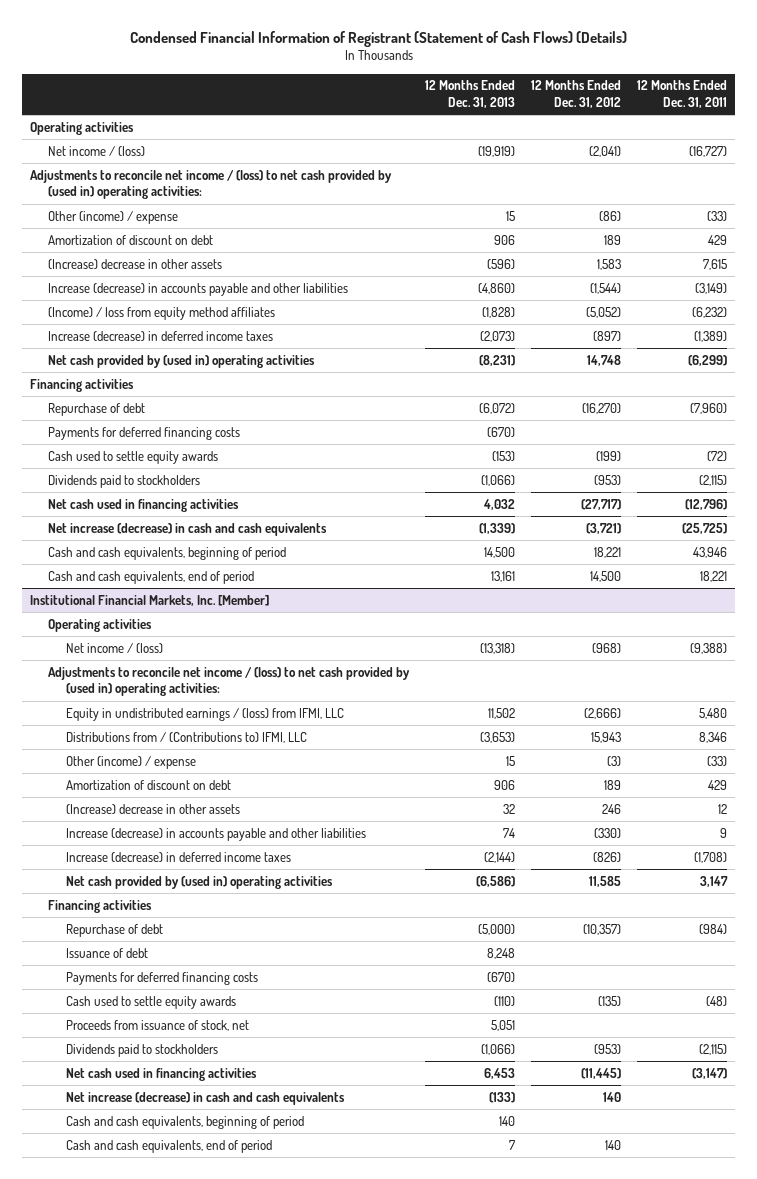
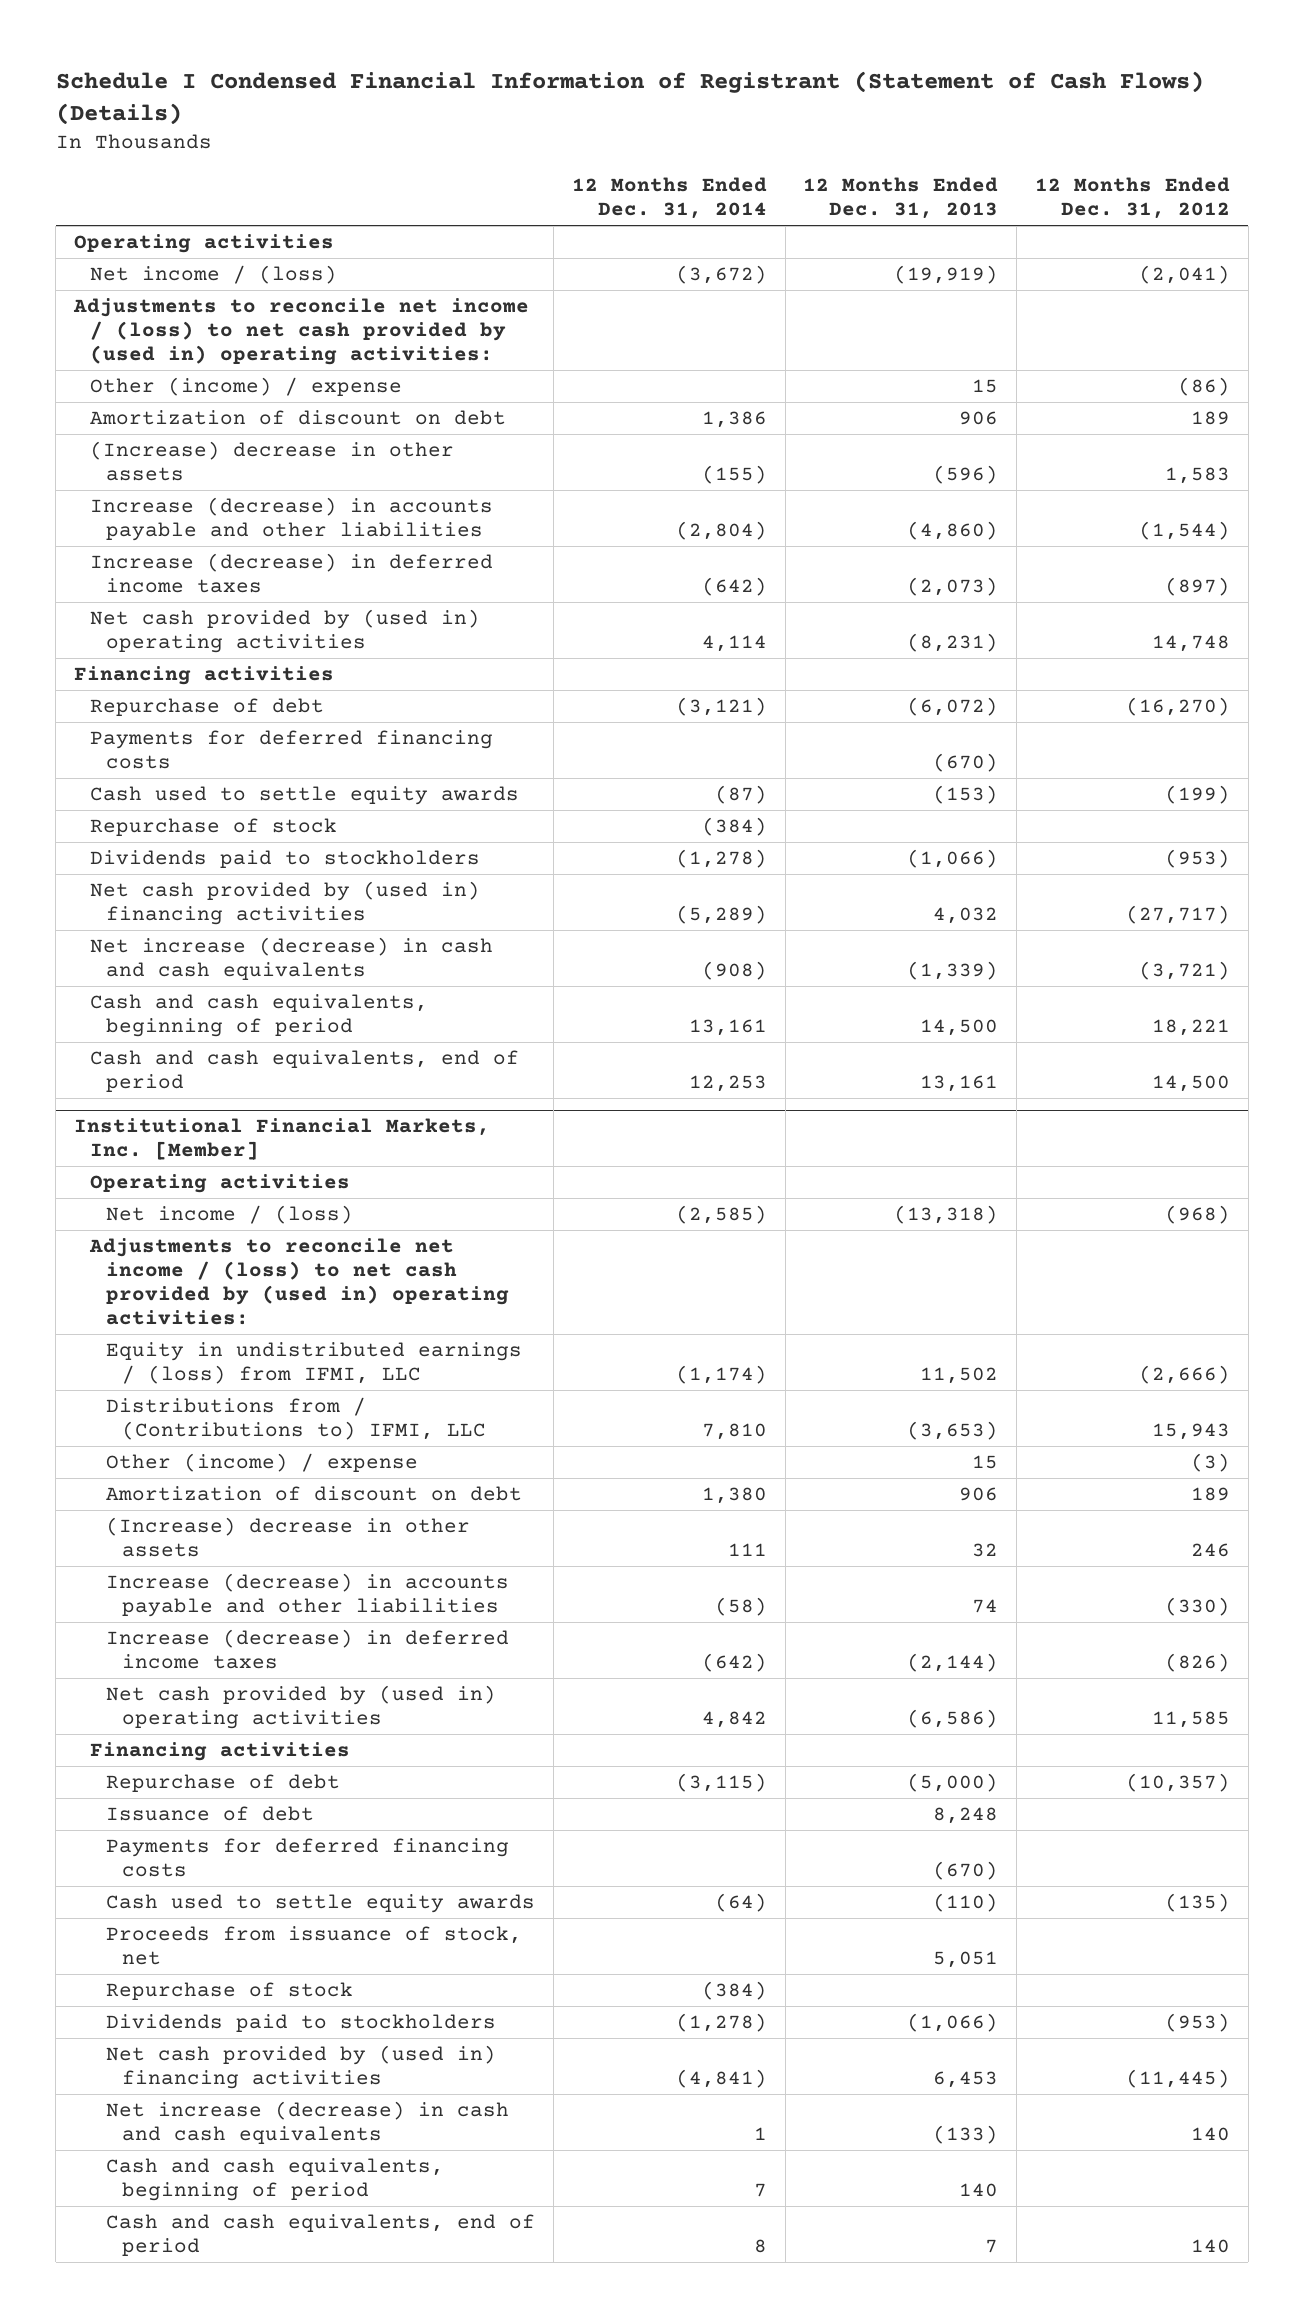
[129,30,627,47] Condensed Financial Information of Registrant (Statement of Cash Flows) (Details) -> [55,70,1204,126] Schedule I Condensed Financial Information of Registrant (Statement of Cash Flows) (Details)
[636,80,727,108] 12 Months Ended Dec. 31, 2011 -> none
none -> [571,177,767,220] 12 Months Ended Dec. 31, 2014
[48,306,276,320] (Income) / loss from equity method affiliates -> none
none -> [89,817,337,836] Repurchase of stock
[48,498,240,512] Net cash used in financing activities -> [89,880,480,926] Net cash provided by (used in) financing activities
none -> [106,1981,354,2000] Repurchase of stock
[66,1067,258,1081] Net cash used in financing activities -> [106,2044,497,2090] Net cash provided by (used in) financing activities

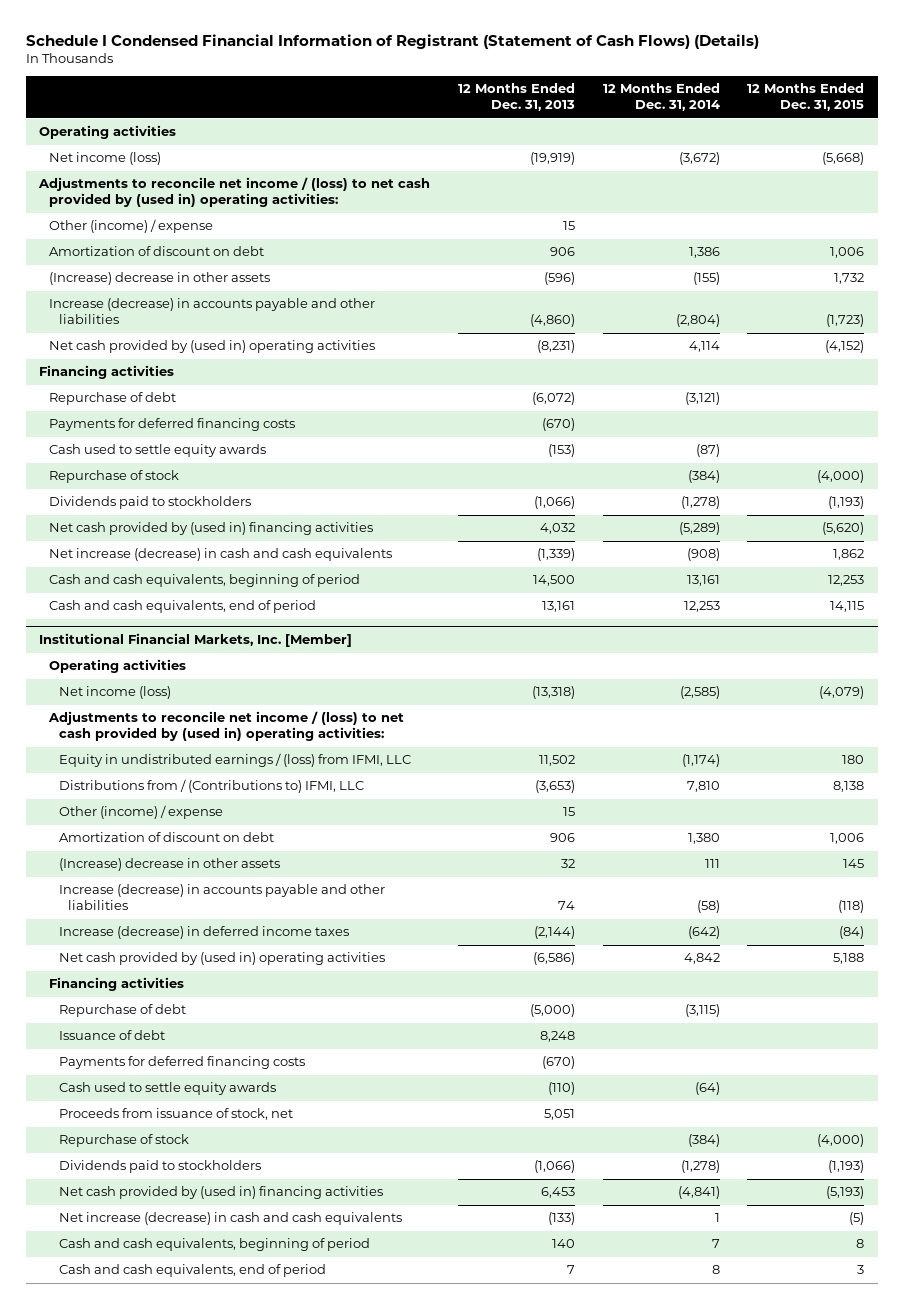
[1035,177,1231,220] 12 Months Ended Dec. 31, 2012 -> none
none -> [747,83,865,112] 12 Months Ended Dec. 31, 2015
[89,264,337,284] Net income / (loss) -> [48,152,161,166] Net income (loss)
[89,552,493,594] Increase (decrease) in deferred income taxes -> none
[106,1204,354,1224] Net income / (loss) -> [58,686,171,700] Net income (loss)

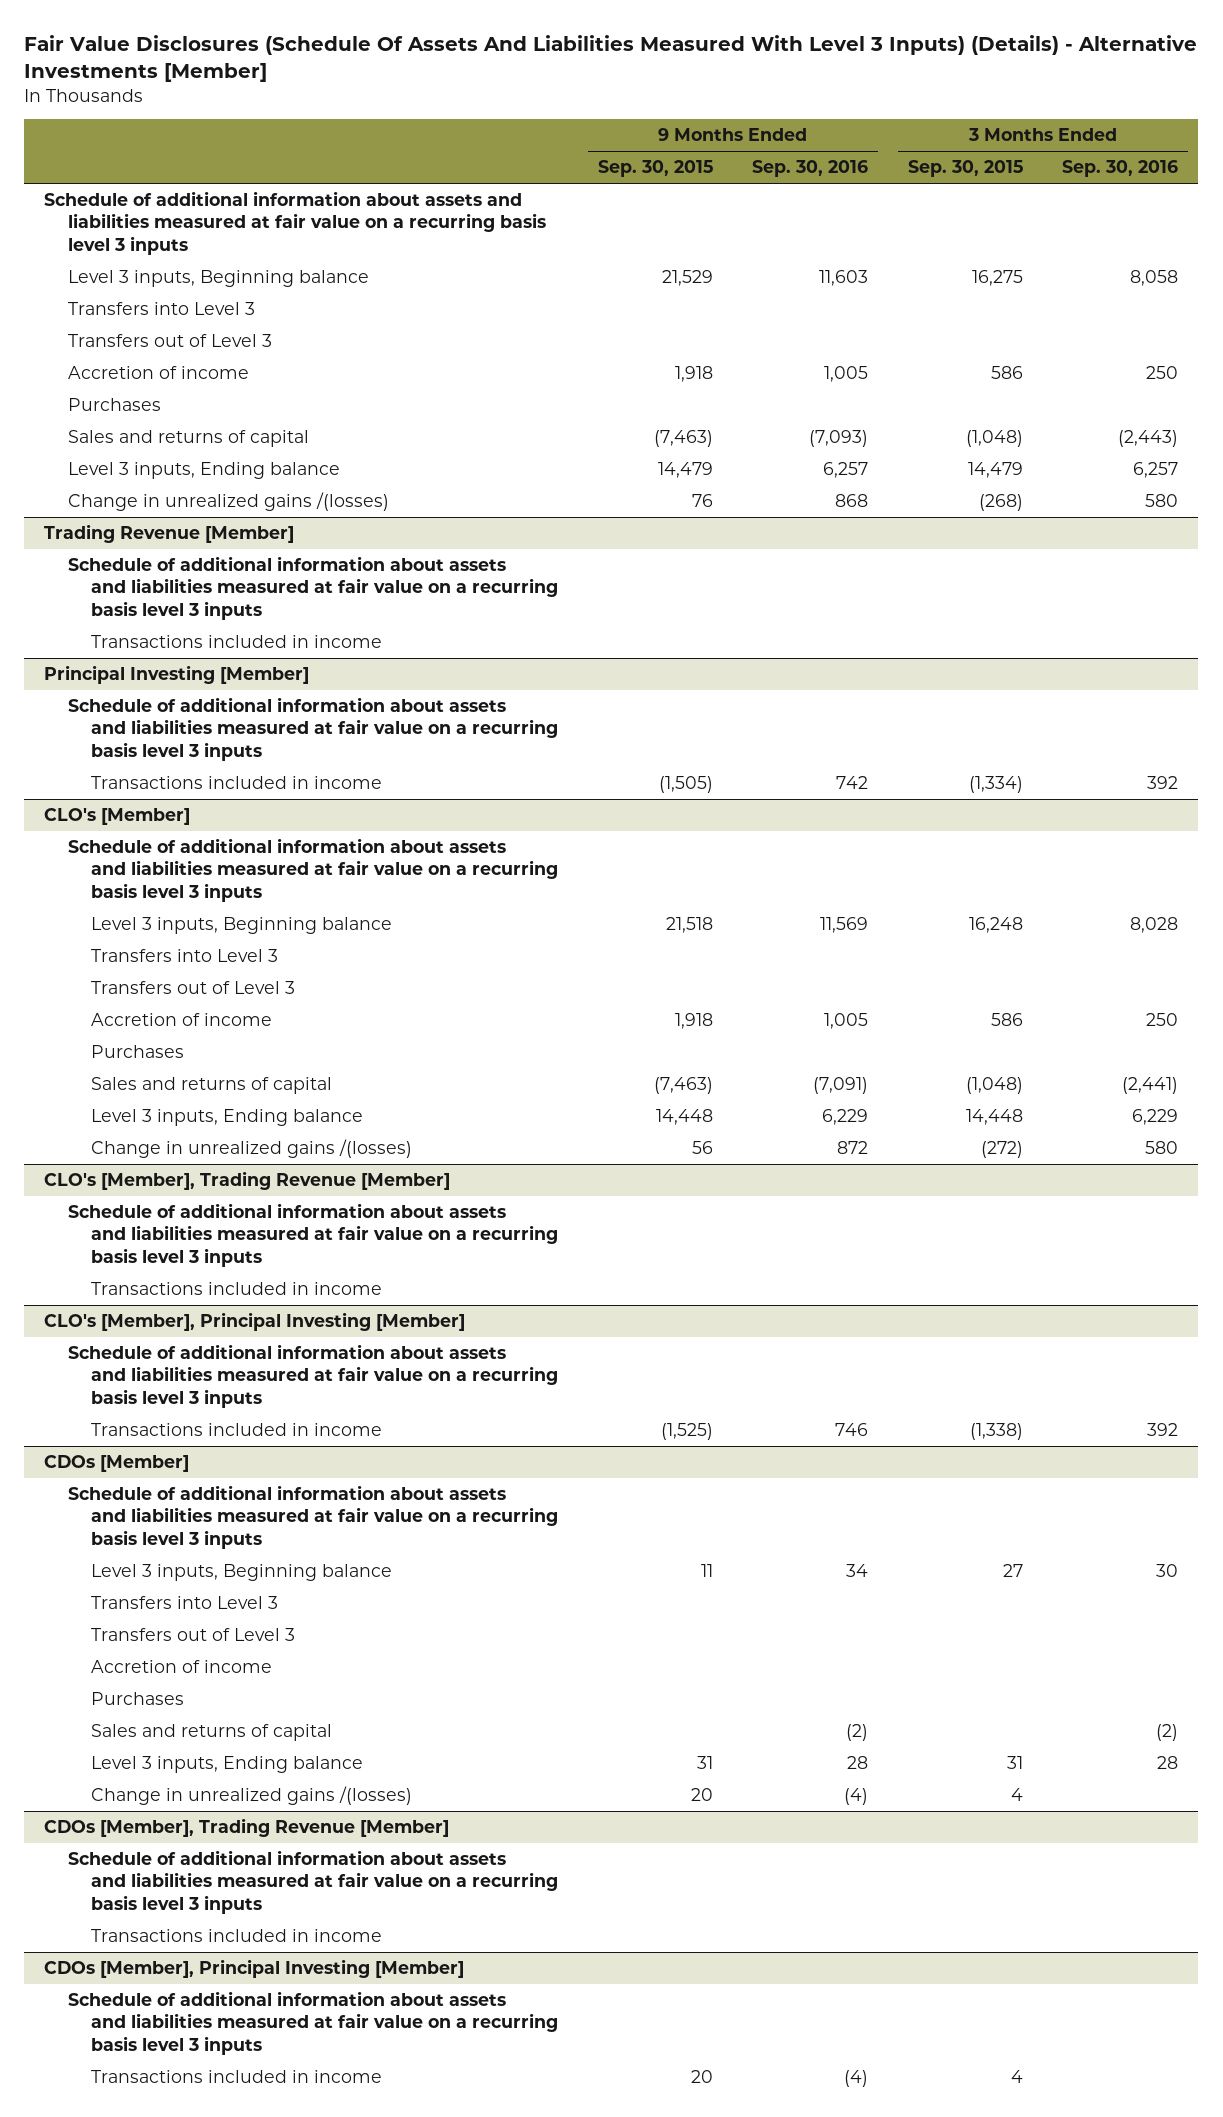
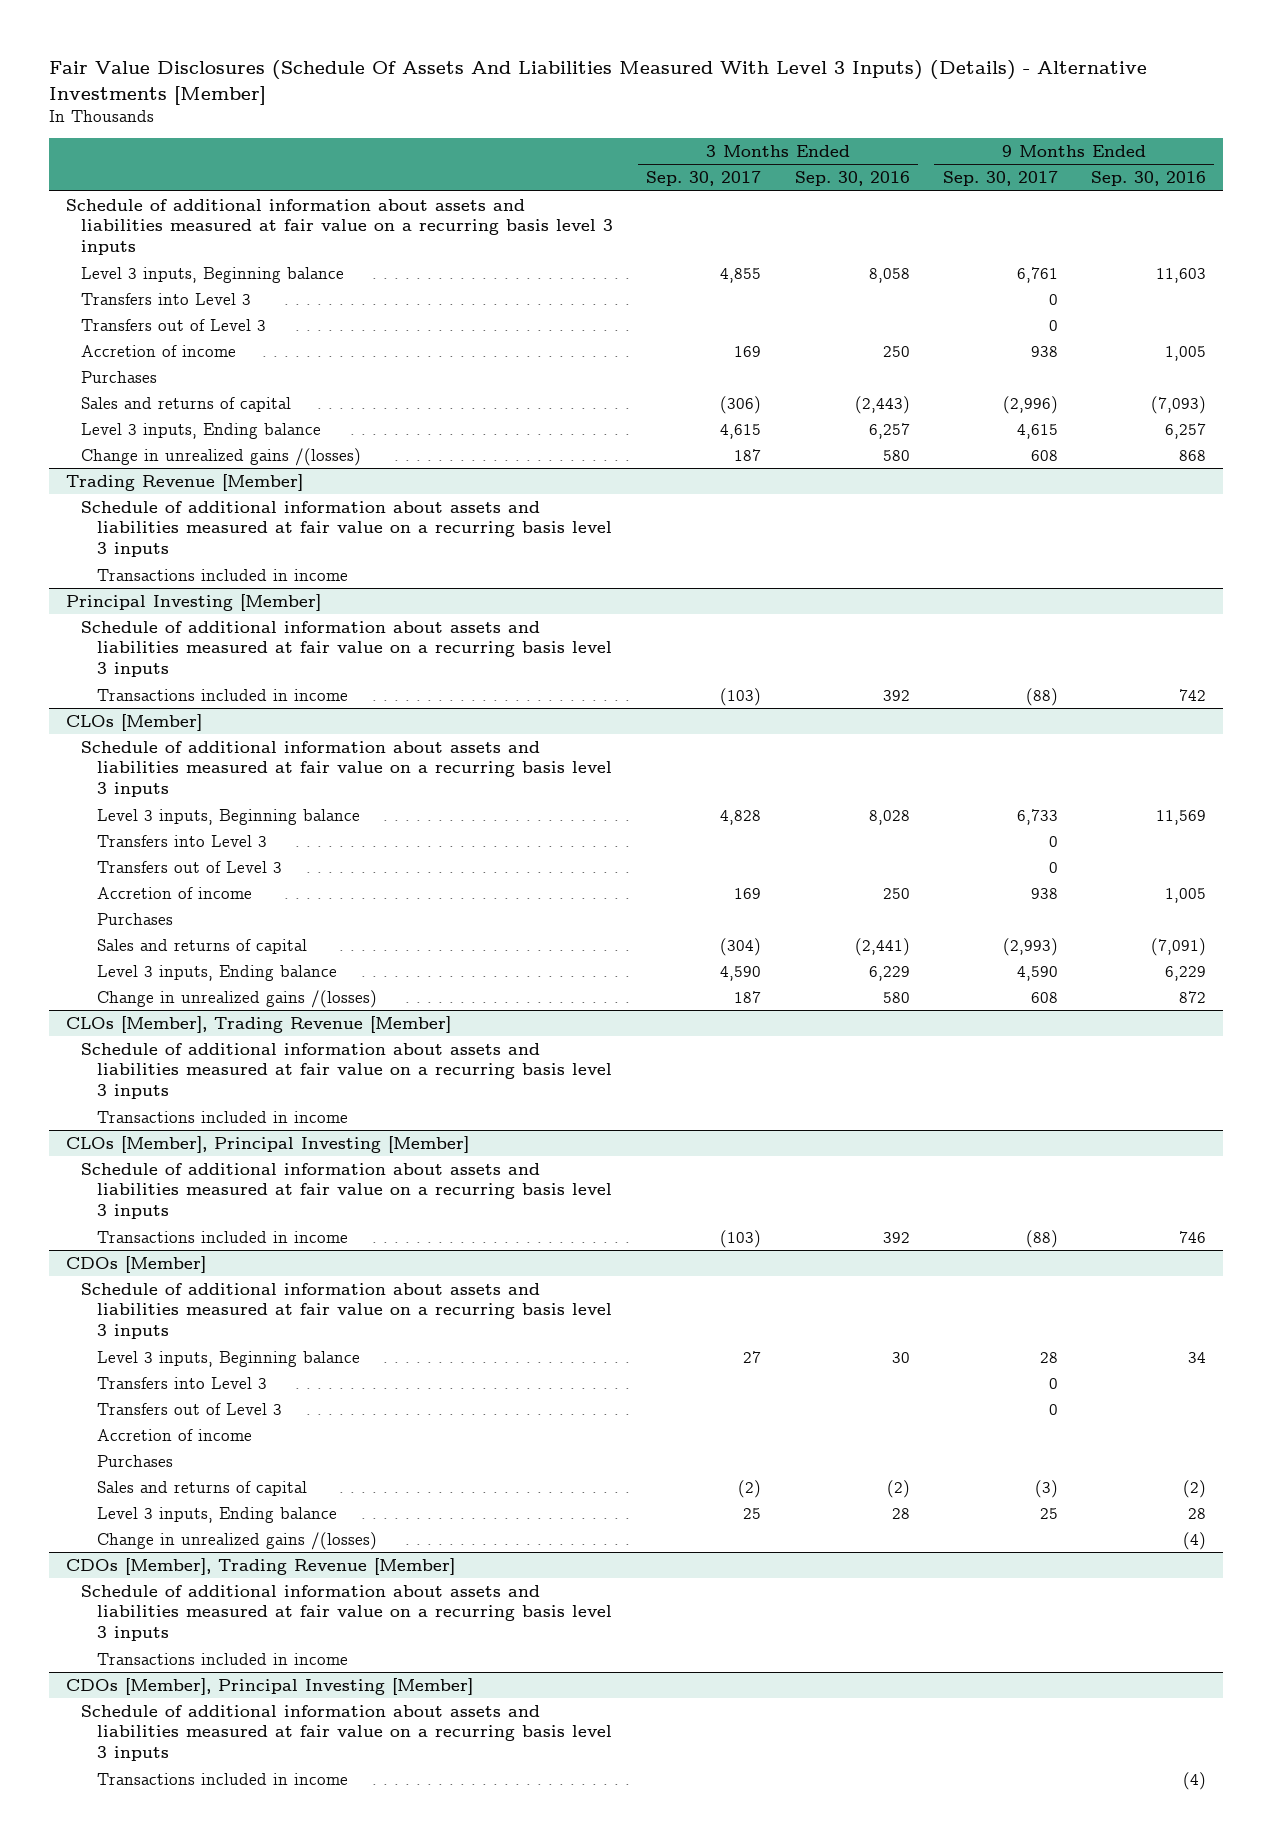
[597,160,713,178] Sep. 30, 2015 -> none
[907,160,1023,178] Sep. 30, 2015 -> none
none -> [646,171,762,187] Sep. 30, 2017
none -> [942,171,1058,187] Sep. 30, 2017
[44,808,191,826] CLO's [Member] -> [65,713,202,731] CLOs [Member]
[44,1171,451,1191] CLO's [Member], Trading Revenue [Member] -> [65,1015,451,1033] CLOs [Member], Trading Revenue [Member]
[44,1312,466,1332] CLO's [Member], Principal Investing [Member] -> [65,1135,469,1153] CLOs [Member], Principal Investing [Member]

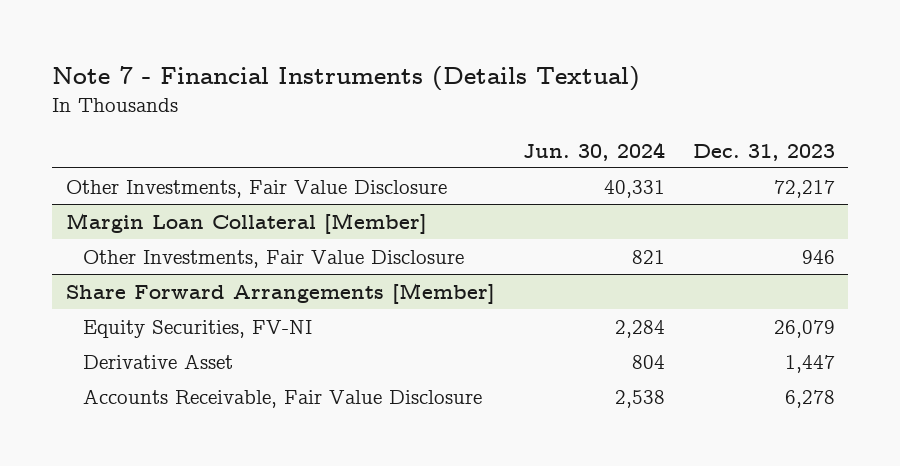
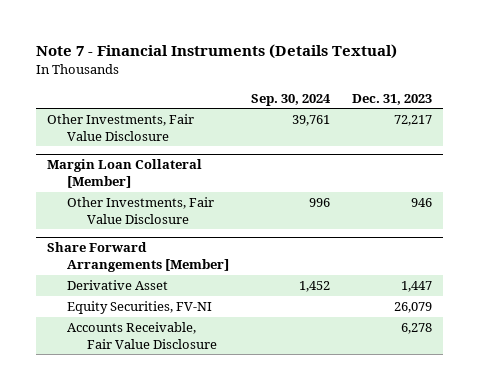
[522,141,665,161] Jun. 30, 2024 -> none
none -> [251,93,332,106] Sep. 30, 2024
[83,319,313,338] Equity Securities, FV-NI -> [66,301,212,315] Equity Securities, FV-NI

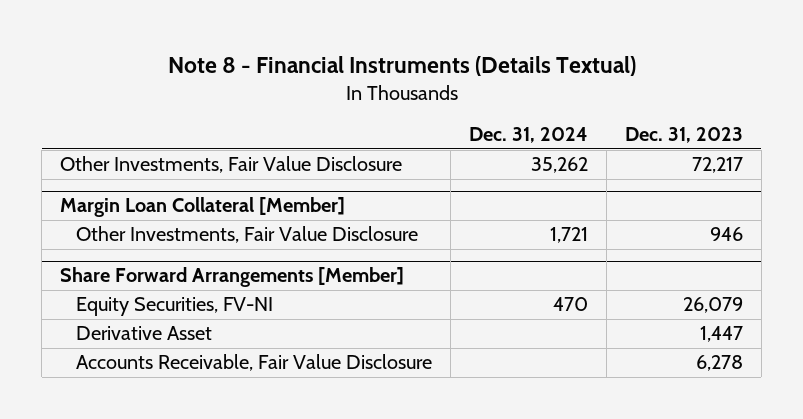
[35,44,397,60] Note 7 - Financial Instruments (Details Textual) -> [167,55,636,76] Note 8 - Financial Instruments (Details Textual)
[251,93,332,106] Sep. 30, 2024 -> none
none -> [468,127,588,144] Dec. 31, 2024
[66,280,168,291] Derivative Asset -> [75,326,212,341] Derivative Asset

